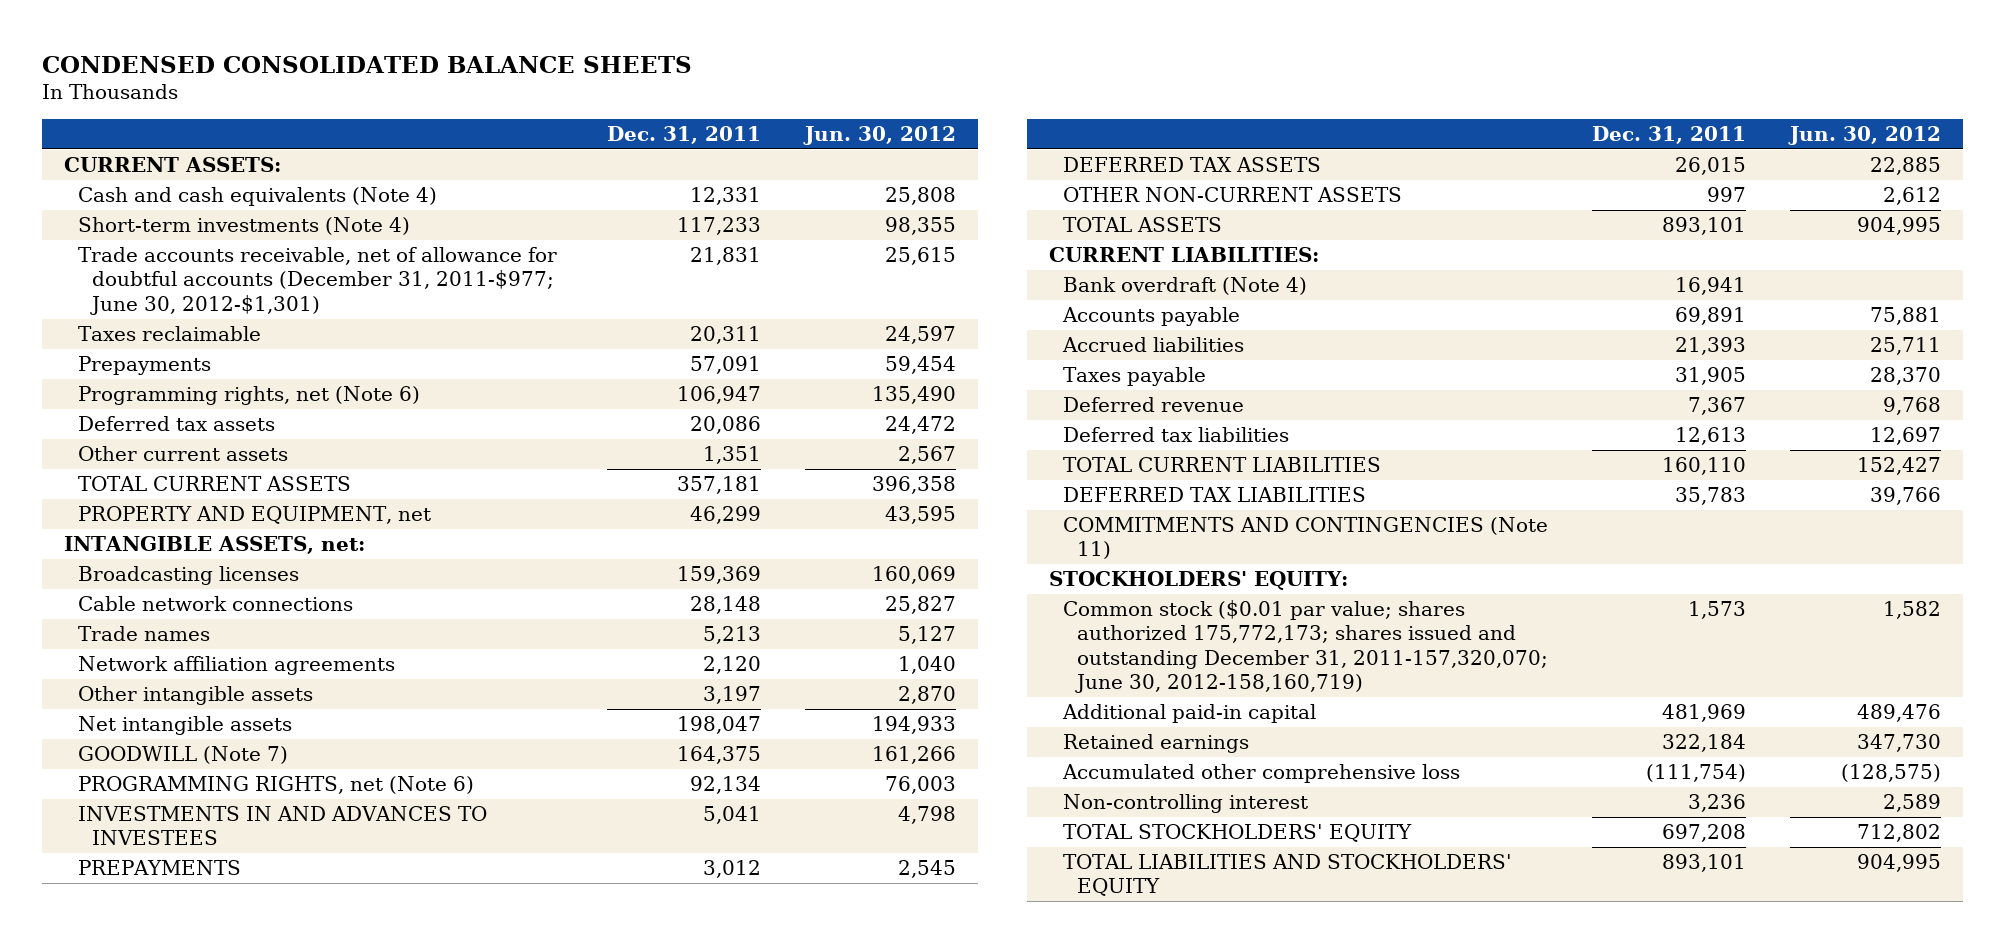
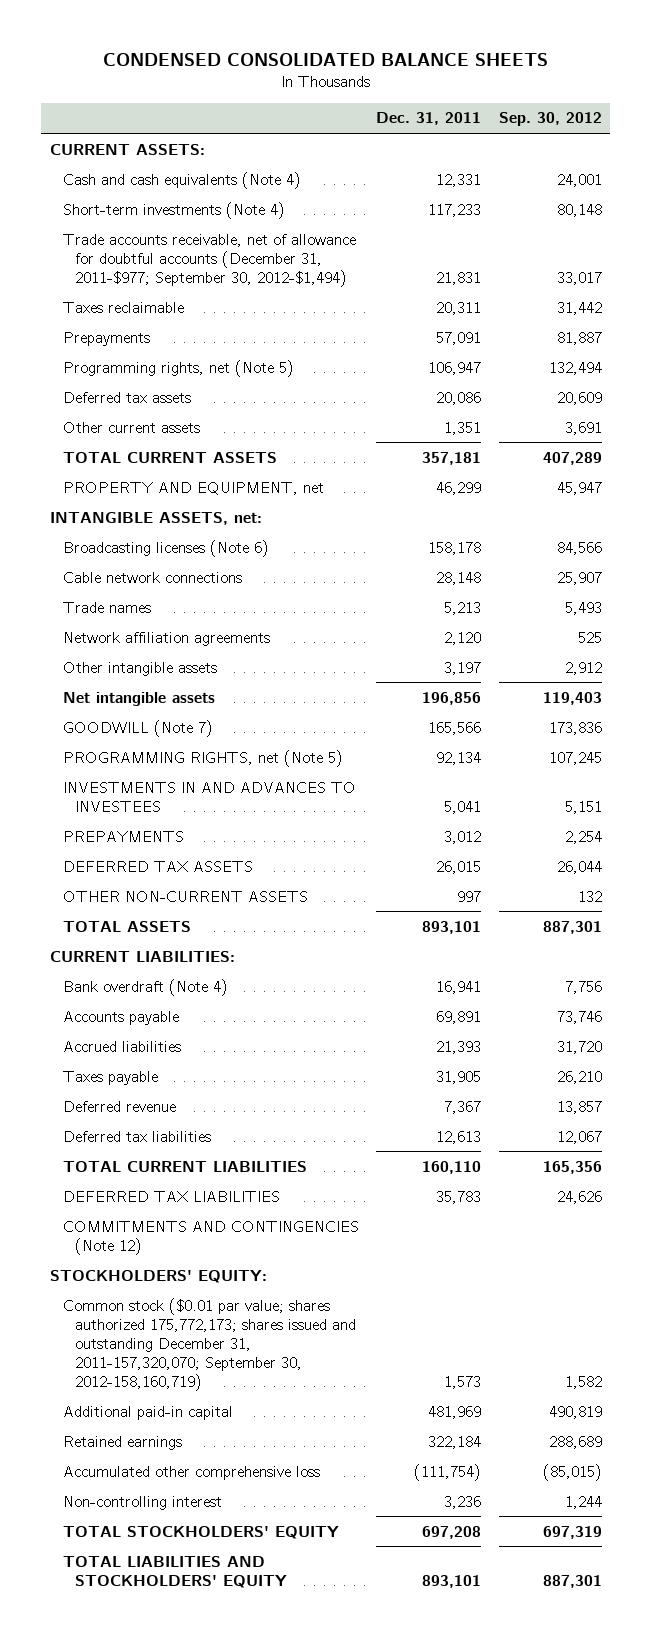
[803,126,957,146] Jun. 30, 2012 -> none
none -> [498,112,602,127] Sep. 30, 2012
[78,247,558,315] Trade accounts receivable, net of allowance for doubtful accounts (December 31, 2011-$977; June 30, 2012-$1,301) -> [62,233,356,287] Trade accounts receivable, net of allowance for doubtful accounts (December 31, 2011-$977; September 30, 2012-$1,494)
[78,386,421,406] Programming rights, net (Note 6) -> [62,359,294,377] Programming rights, net (Note 5)
[78,566,300,586] Broadcasting licenses -> [62,539,269,557] Broadcasting licenses (Note 6)
[677,566,762,585] 159,369 -> [428,541,482,555] 158,178
[677,716,762,735] 198,047 -> [422,691,482,705] 196,856
[677,746,762,765] 164,375 -> [428,721,482,735] 165,566
[78,776,475,795] PROGRAMMING RIGHTS, net (Note 6) -> [62,749,343,767] PROGRAMMING RIGHTS, net (Note 5)
[1063,517,1549,560] COMMITMENTS AND CONTINGENCIES (Note 11) -> [62,1220,359,1255] COMMITMENTS AND CONTINGENCIES (Note 12)
[1063,600,1548,693] Common stock ($0.01 par value; shares authorized 175,772,173; shares issued and outstanding December 31, 2011-157,320,070; June 30, 2012-158,160,719) -> [62,1297,357,1391] Common stock ($0.01 par value; shares authorized 175,772,173; shares issued and outstanding December 31, 2011-157,320,070; September 30, 2012-158,160,719)

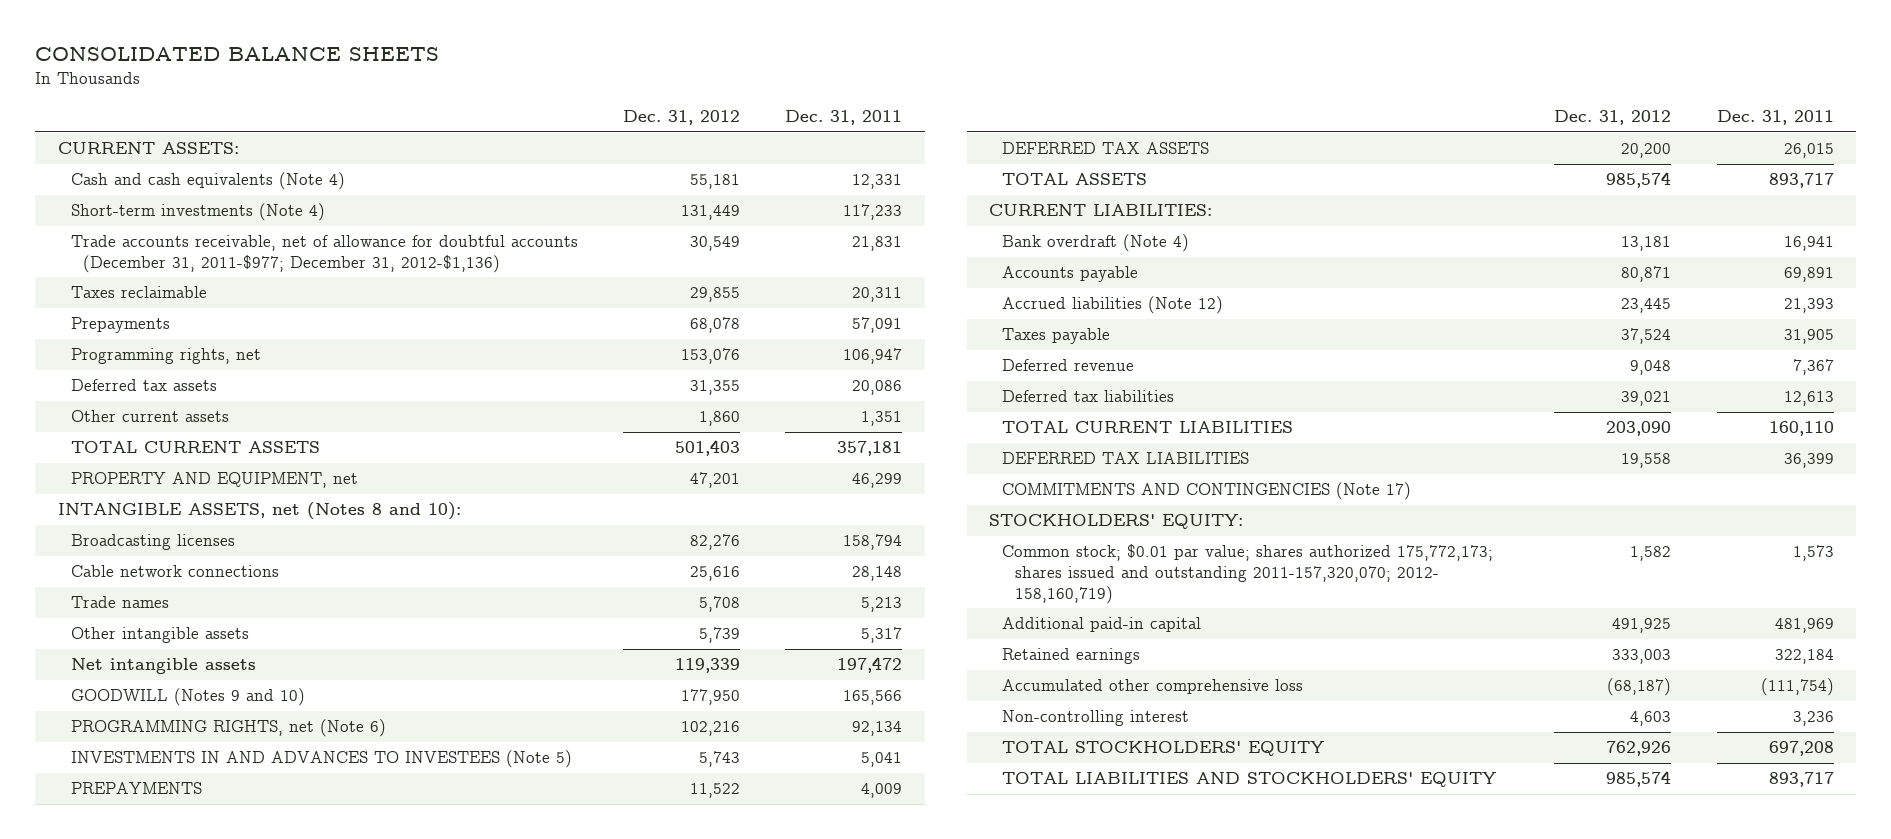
[102,52,548,66] CONDENSED CONSOLIDATED BALANCE SHEETS -> [35,47,440,62] CONSOLIDATED BALANCE SHEETS
[498,112,602,127] Sep. 30, 2012 -> none
none -> [622,110,740,126] Dec. 31, 2012
[62,233,356,287] Trade accounts receivable, net of allowance for doubtful accounts (December 31, 2011-$977; September 30, 2012-$1,494) -> [70,235,578,273] Trade accounts receivable, net of allowance for doubtful accounts (December 31, 2011-$977; December 31, 2012-$1,136)
[62,359,294,377] Programming rights, net (Note 5) -> [70,348,261,365] Programming rights, net
[50,511,263,525] INTANGIBLE ASSETS, net: -> [57,502,461,521] INTANGIBLE ASSETS, net (Notes 8 and 10):
[62,539,269,557] Broadcasting licenses (Note 6) -> [70,534,235,551] Broadcasting licenses
[428,541,482,555] 158,178 -> [843,534,903,551] 158,794
[62,631,270,646] Network affiliation agreements -> none
[444,661,482,675] 3,197 -> [861,627,903,644] 5,317
[422,691,482,705] 196,856 -> [837,657,903,674] 197,472
[62,719,213,737] GOODWILL (Note 7) -> [70,688,305,707] GOODWILL (Notes 9 and 10)
[62,749,343,767] PROGRAMMING RIGHTS, net (Note 5) -> [70,719,386,738] PROGRAMMING RIGHTS, net (Note 6)
[62,781,356,812] INVESTMENTS IN AND ADVANCES TO INVESTEES -> [70,750,572,769] INVESTMENTS IN AND ADVANCES TO INVESTEES (Note 5)
[444,830,482,844] 3,012 -> [861,783,903,799] 4,009
[62,890,308,902] OTHER NON-CURRENT ASSETS -> none
[422,920,482,934] 893,101 -> [1768,173,1834,189] 893,717
[62,1040,181,1052] Accrued liabilities -> [1002,296,1224,315] Accrued liabilities (Note 12)
[436,1190,482,1204] 35,783 -> [1783,453,1834,469] 36,399
[62,1220,359,1255] COMMITMENTS AND CONTINGENCIES (Note 12) -> [1002,482,1412,501] COMMITMENTS AND CONTINGENCIES (Note 17)
[62,1297,357,1391] Common stock ($0.01 par value; shares authorized 175,772,173; shares issued and outstanding December 31, 2011-157,320,070; September 30, 2012-158,160,719) -> [1002,544,1494,604] Common stock; $0.01 par value; shares authorized 175,772,173; shares issued and outstanding 2011-157,320,070; 2012- 158,160,719)
[422,1574,482,1588] 893,101 -> [1768,772,1834,788] 893,717

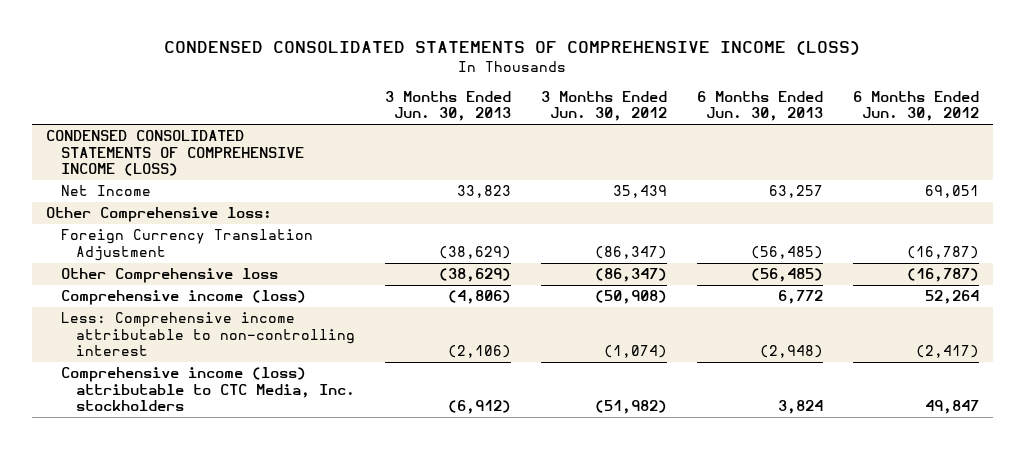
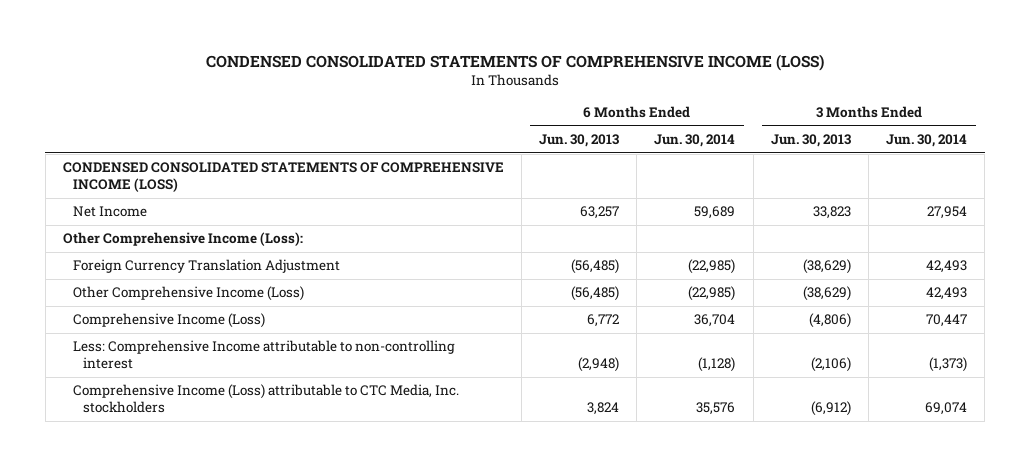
[540,91,667,122] 3 Months Ended Jun. 30, 2012 -> none
[852,91,979,122] 6 Months Ended Jun. 30, 2012 -> none
none -> [654,134,736,148] Jun. 30, 2014
none -> [885,134,967,148] Jun. 30, 2014
[46,207,273,223] Other Comprehensive loss: -> [62,232,303,247] Other Comprehensive Income (Loss):
[61,268,279,284] Other Comprehensive loss -> [72,286,304,302] Other Comprehensive Income (Loss)
[61,290,307,306] Comprehensive income (loss) -> [72,313,265,329] Comprehensive Income (Loss)
[61,312,356,357] Less: Comprehensive income attributable to non-controlling interest -> [72,340,455,370] Less: Comprehensive Income attributable to non-controlling interest
[61,367,356,412] Comprehensive income (loss) attributable to CTC Media, Inc. stockholders -> [72,384,459,414] Comprehensive Income (Loss) attributable to CTC Media, Inc. stockholders

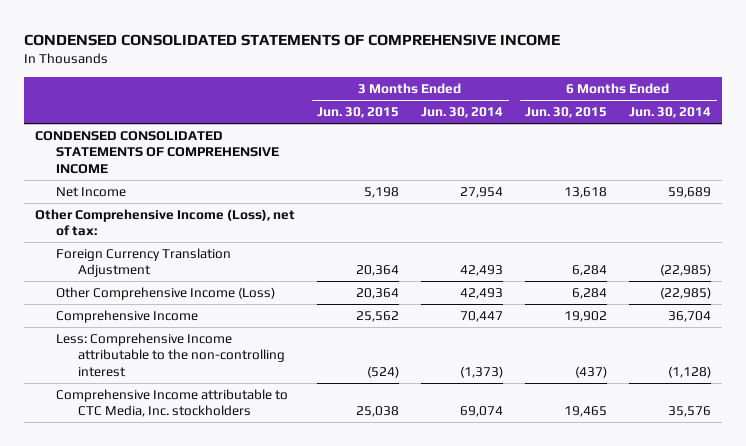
[205,53,824,71] CONDENSED CONSOLIDATED STATEMENTS OF COMPREHENSIVE INCOME (LOSS) -> [24,34,561,47] CONDENSED CONSOLIDATED STATEMENTS OF COMPREHENSIVE INCOME
[539,134,620,148] Jun. 30, 2013 -> none
[770,134,851,148] Jun. 30, 2013 -> none
none -> [317,106,400,118] Jun. 30, 2015
none -> [525,106,608,118] Jun. 30, 2015
[62,162,504,193] CONDENSED CONSOLIDATED STATEMENTS OF COMPREHENSIVE INCOME (LOSS) -> [35,130,280,174] CONDENSED CONSOLIDATED STATEMENTS OF COMPREHENSIVE INCOME
[62,232,303,247] Other Comprehensive Income (Loss): -> [35,208,296,237] Other Comprehensive Income (Loss), net of tax:
[72,313,265,329] Comprehensive Income (Loss) -> [56,309,199,323] Comprehensive Income
[72,340,455,370] Less: Comprehensive Income attributable to non-controlling interest -> [56,332,285,377] Less: Comprehensive Income attributable to the non-controlling interest
[72,384,459,414] Comprehensive Income (Loss) attributable to CTC Media, Inc. stockholders -> [56,388,289,418] Comprehensive Income attributable to CTC Media, Inc. stockholders

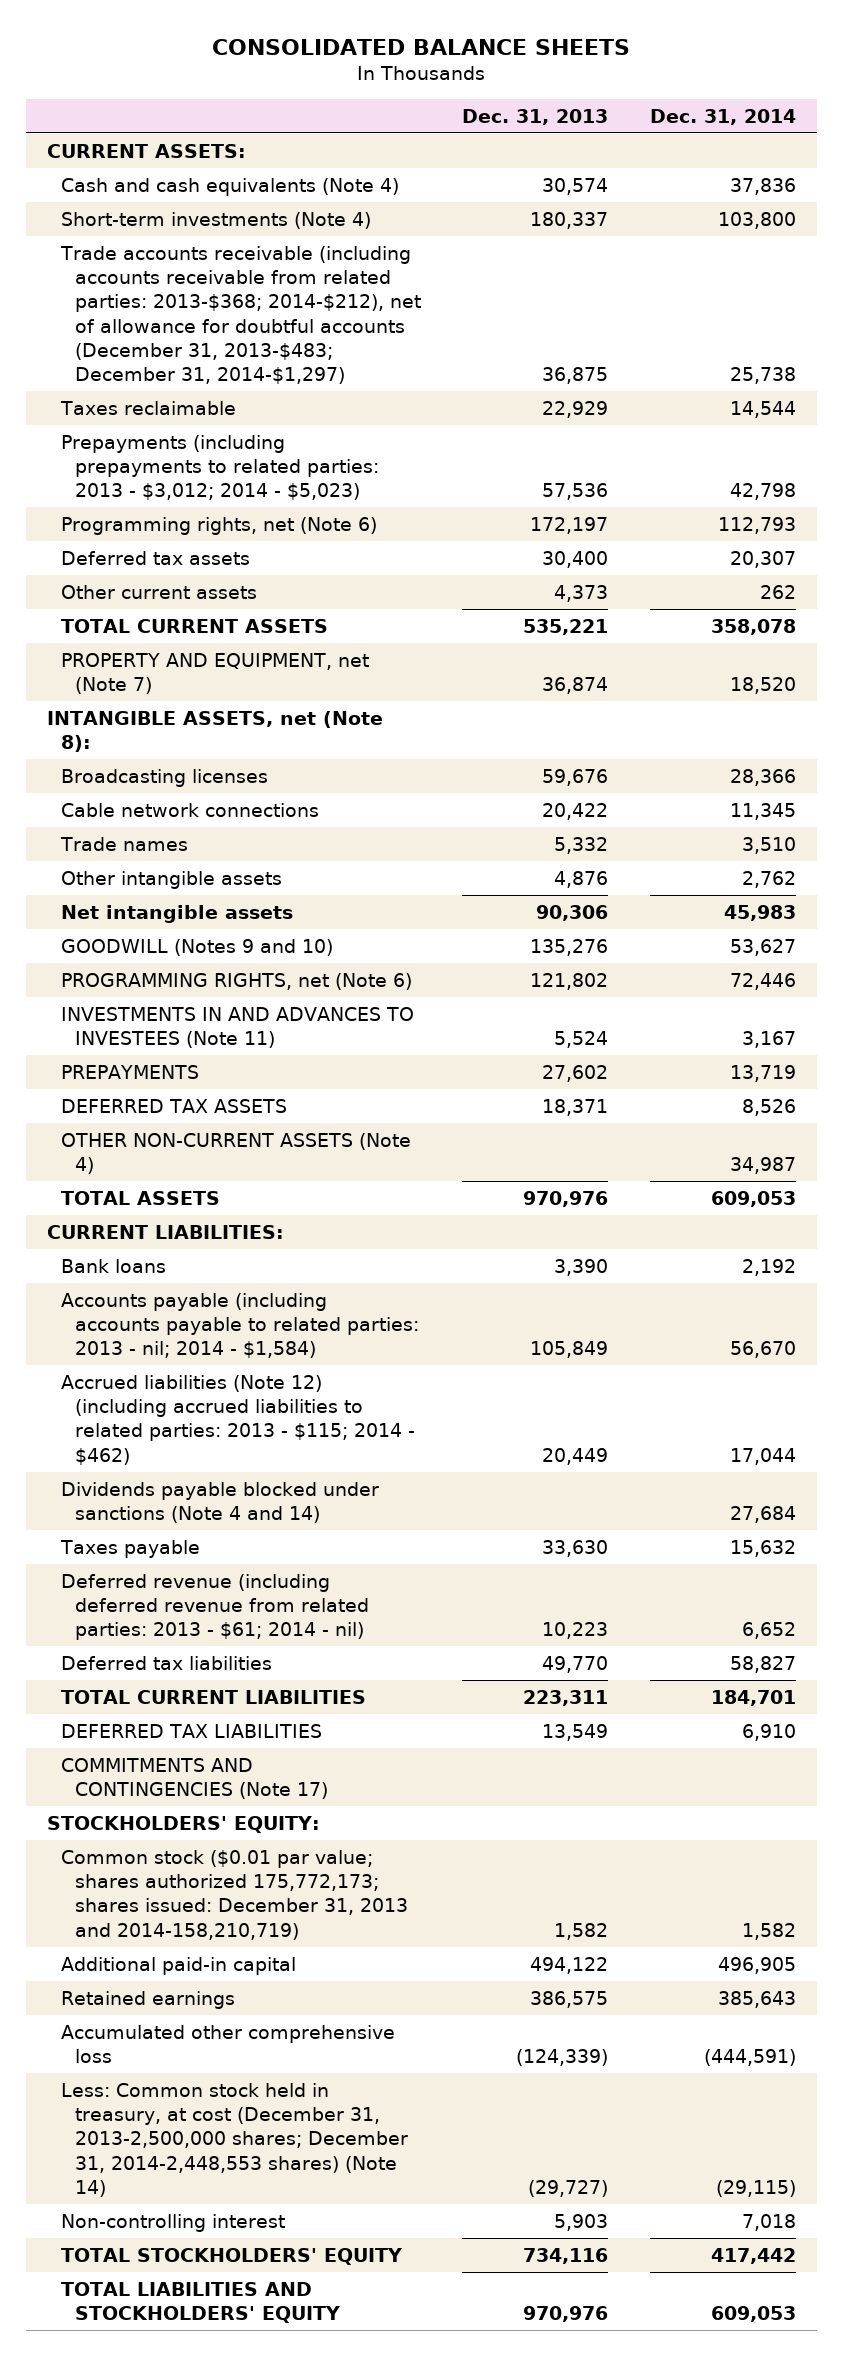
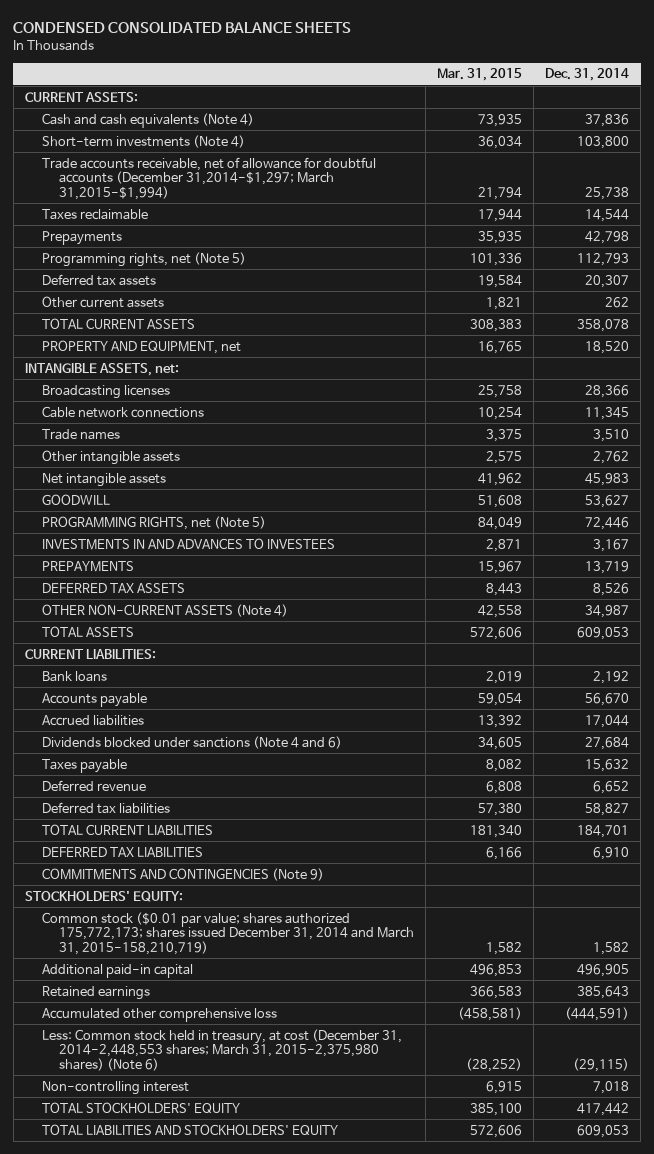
[212,38,631,55] CONSOLIDATED BALANCE SHEETS -> [13,21,352,33] CONDENSED CONSOLIDATED BALANCE SHEETS
[462,108,609,125] Dec. 31, 2013 -> none
none -> [437,68,523,82] Mar. 31, 2015
[59,245,421,385] Trade accounts receivable (including accounts receivable from related parties: 2013-$368; 2014-$212), net of allowance for doubtful accounts (December 31, 2013-$483; December 31, 2014-$1,297) -> [42,156,377,200] Trade accounts receivable, net of allowance for doubtful accounts (December 31,2014-$1,297; March 31,2015-$1,994)
[60,434,379,501] Prepayments (including prepayments to related parties: 2013 - $3,012; 2014 - $5,023) -> [42,230,123,245] Prepayments
[60,516,377,535] Programming rights, net (Note 6) -> [42,251,247,267] Programming rights, net (Note 5)
[60,652,369,695] PROPERTY AND EQUIPMENT, net (Note 7) -> [42,339,242,354] PROPERTY AND EQUIPMENT, net
[46,710,383,753] INTANGIBLE ASSETS, net (Note 8): -> [24,362,179,376] INTANGIBLE ASSETS, net:
[60,938,333,956] GOODWILL (Notes 9 and 10) -> [42,493,111,505] GOODWILL
[60,972,412,990] PROGRAMMING RIGHTS, net (Note 6) -> [42,515,267,530] PROGRAMMING RIGHTS, net (Note 5)
[60,1006,414,1049] INVESTMENTS IN AND ADVANCES TO INVESTEES (Note 11) -> [42,537,336,550] INVESTMENTS IN AND ADVANCES TO INVESTEES
[60,1292,419,1359] Accounts payable (including accounts payable to related parties: 2013 - nil; 2014 - $1,584) -> [42,692,148,707] Accounts payable
[60,1374,415,1465] Accrued liabilities (Note 12) (including accrued liabilities to related parties: 2013 - $115; 2014 - $462) -> [42,714,145,726] Accrued liabilities
[60,1481,379,1524] Dividends payable blocked under sanctions (Note 4 and 14) -> [42,735,343,749] Dividends blocked under sanctions (Note 4 and 6)
[60,1573,369,1641] Deferred revenue (including deferred revenue from related parties: 2013 - $61; 2014 - nil) -> [42,779,147,791] Deferred revenue
[60,1757,328,1800] COMMITMENTS AND CONTINGENCIES (Note 17) -> [42,867,325,881] COMMITMENTS AND CONTINGENCIES (Note 9)
[60,1849,408,1940] Common stock ($0.01 par value; shares authorized 175,772,173; shares issued: December 31, 2013 and 2014-158,210,719) -> [42,911,415,955] Common stock ($0.01 par value; shares authorized 175,772,173; shares issued December 31, 2014 and March 31, 2015-158,210,719)
[60,2082,408,2197] Less: Common stock held in treasury, at cost (December 31, 2013-2,500,000 shares; December 31, 2014-2,448,553 shares) (Note 14) -> [42,1028,403,1071] Less: Common stock held in treasury, at cost (December 31, 2014-2,448,553 shares; March 31, 2015-2,375,980 shares) (Note 6)

